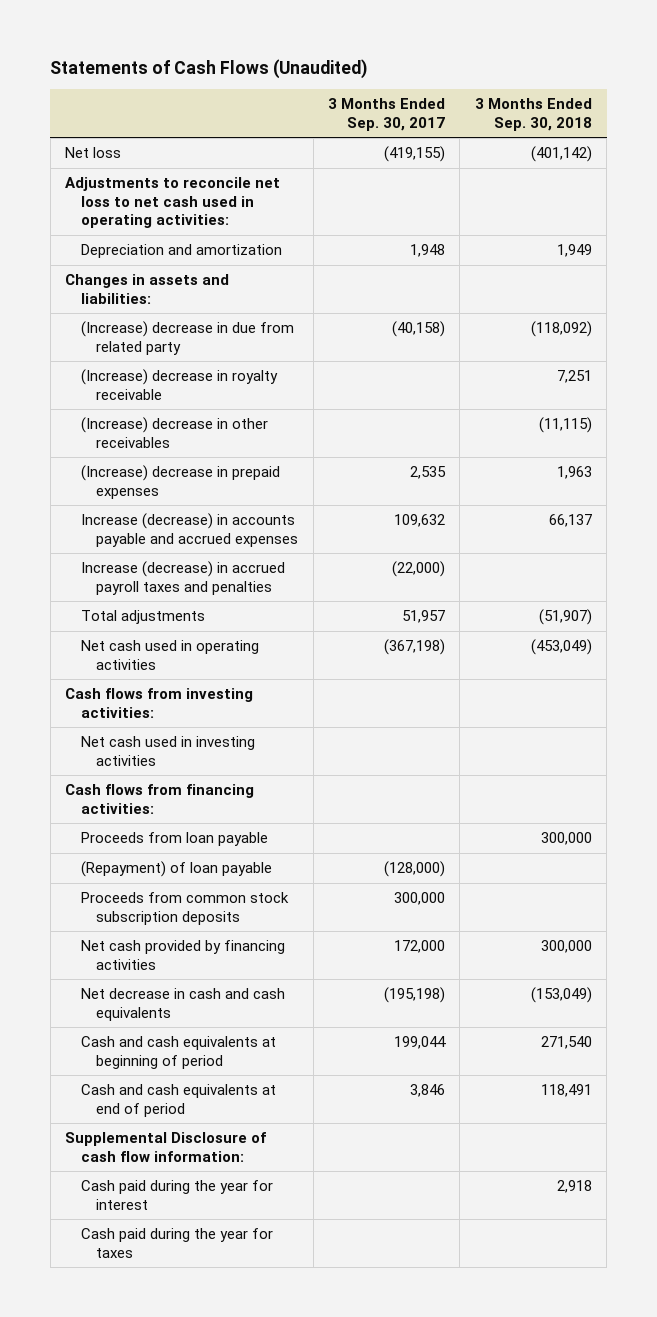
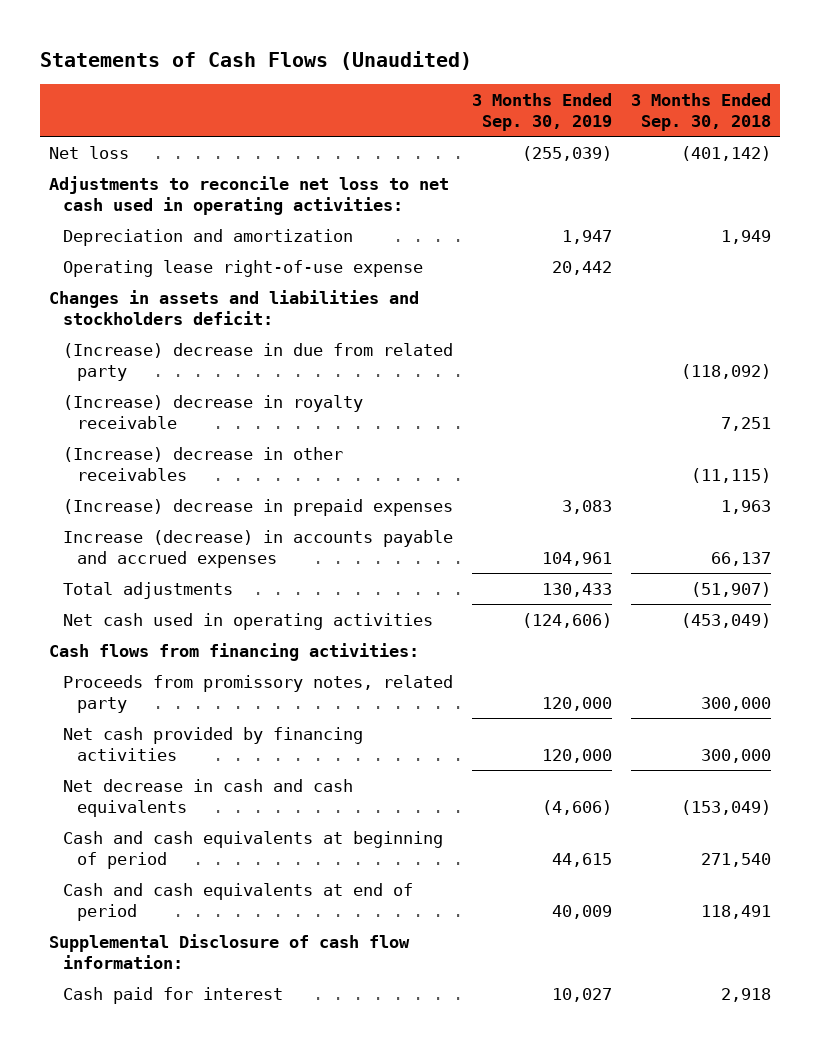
[328,98,446,131] 3 Months Ended Sep. 30, 2017 -> none
none -> [472,92,613,132] 3 Months Ended Sep. 30, 2019
none -> [63,259,424,277] Operating lease right-of-use expense
[65,274,230,304] Changes in assets and liabilities: -> [49,289,420,325] Changes in assets and liabilities and stockholders deficit:
[80,561,285,595] Increase (decrease) in accrued payroll taxes and penalties -> none
[65,688,254,718] Cash flows from investing activities: -> none
[80,736,255,766] Net cash used in investing activities -> none
[80,832,268,847] Proceeds from loan payable -> none
[80,861,272,878] (Repayment) of loan payable -> none
[80,892,289,925] Proceeds from common stock subscription deposits -> none
none -> [63,674,454,713] Proceeds from promissory notes, related party
[80,1228,273,1258] Cash paid during the year for taxes -> none
[80,1180,273,1210] Cash paid during the year for interest -> [63,986,284,1004] Cash paid for interest

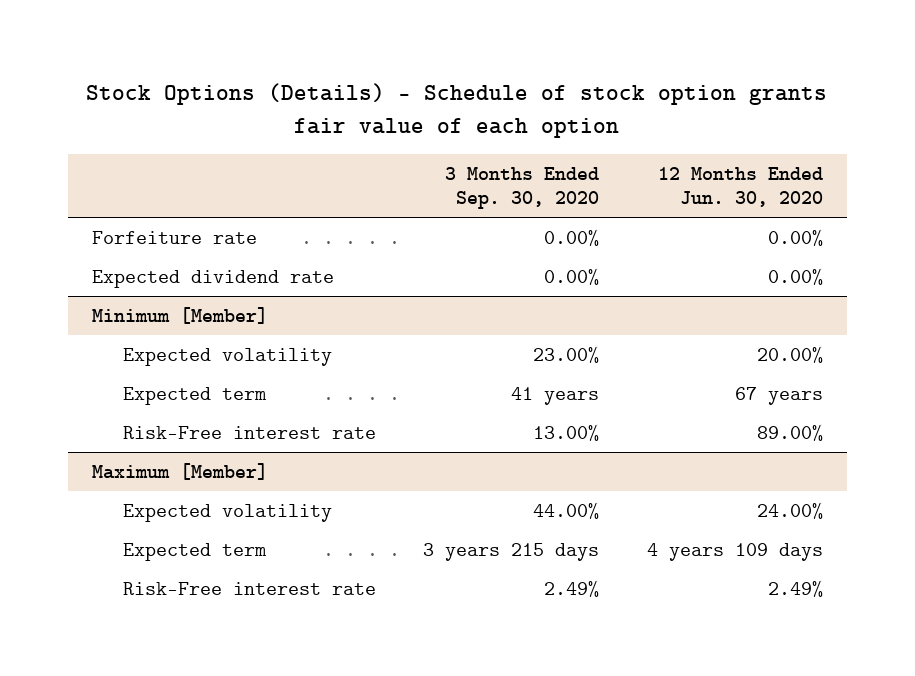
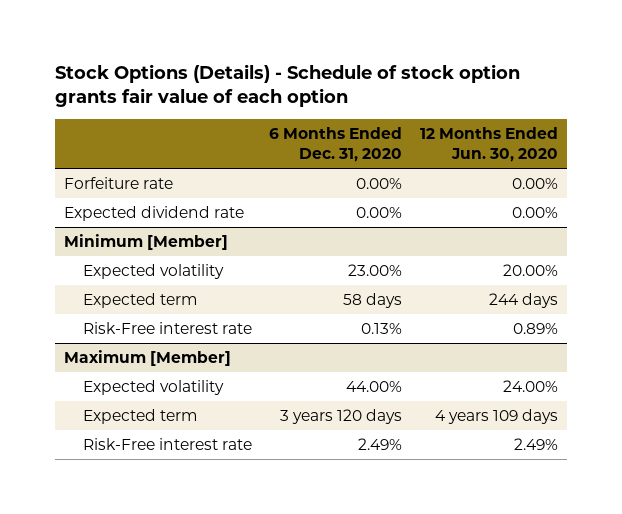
[445,166,600,210] 3 Months Ended Sep. 30, 2020 -> none
none -> [269,127,403,163] 6 Months Ended Dec. 31, 2020
[734,386,823,405] 67 years -> [488,293,558,309] 244 days
[756,423,823,441] 89.00% -> [512,323,558,335] 0.89%

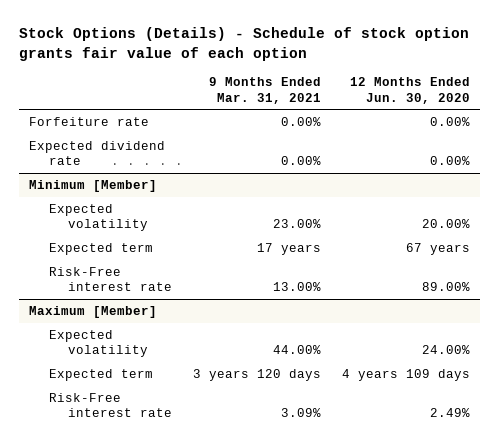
[269,127,403,163] 6 Months Ended Dec. 31, 2020 -> none
none -> [209,77,322,104] 9 Months Ended Mar. 31, 2021
[488,293,558,309] 244 days -> [405,242,470,255] 67 years
[512,323,558,335] 0.89% -> [421,282,470,292] 89.00%

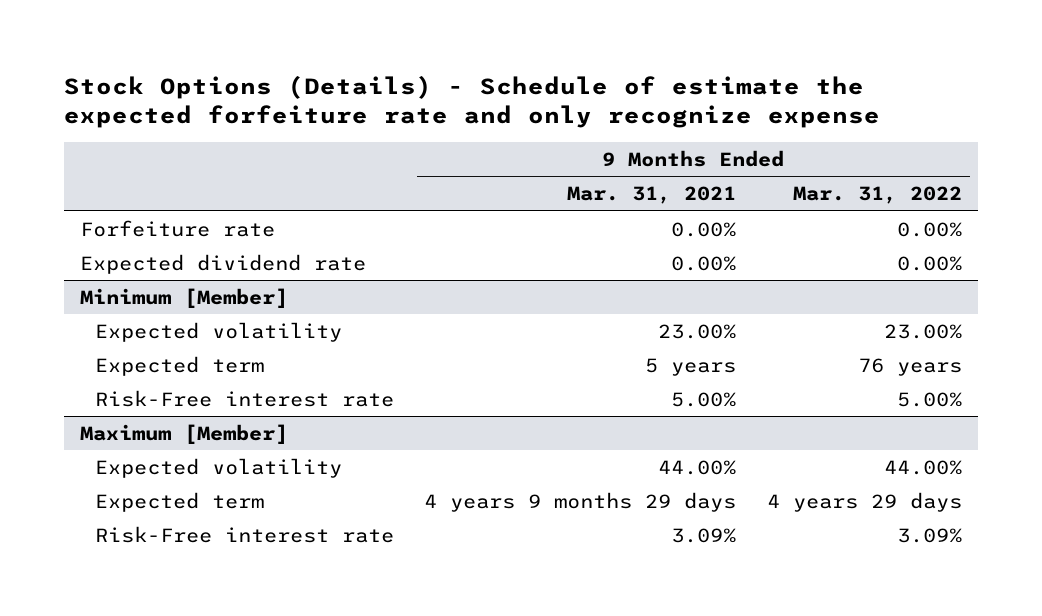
[18,27,469,61] Stock Options (Details) - Schedule of stock option grants fair value of each option -> [64,74,881,129] Stock Options (Details) - Schedule of estimate the expected forfeiture rate and only recognize expense
[349,77,470,104] 12 Months Ended Jun. 30, 2020 -> none
none -> [793,186,963,205] Mar. 31, 2022
[257,242,322,255] 17 years -> [645,357,737,376] 5 years
[273,282,322,292] 13.00% -> [671,391,737,407] 5.00%
[193,368,322,381] 3 years 120 days -> [424,491,737,512] 4 years 9 months 29 days

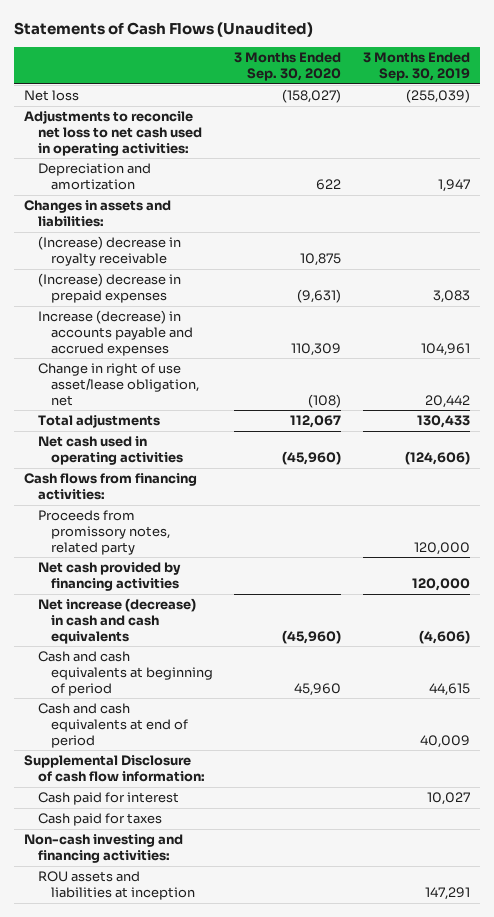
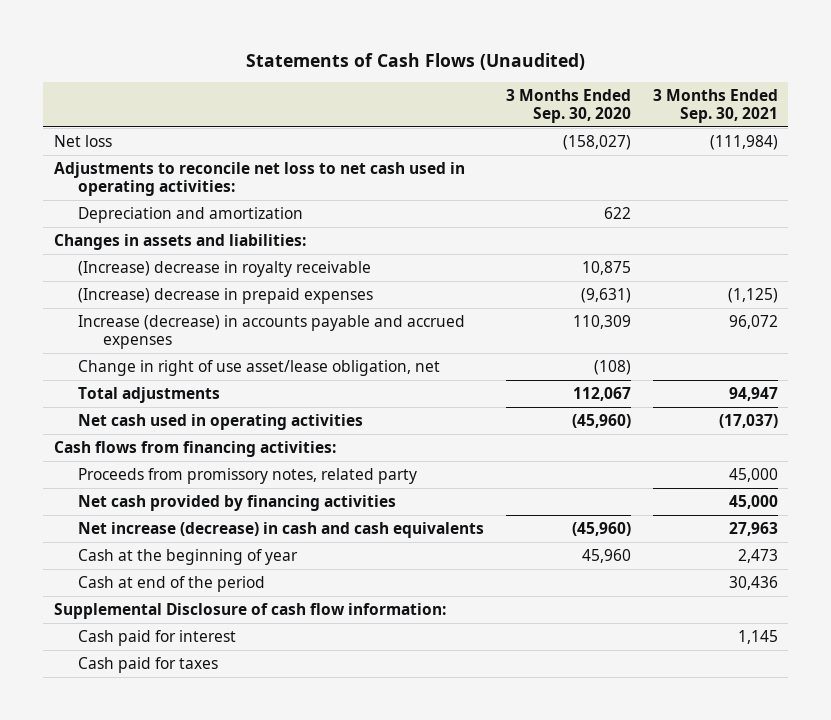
[362,52,470,81] 3 Months Ended Sep. 30, 2019 -> none
none -> [652,89,778,123] 3 Months Ended Sep. 30, 2021
[37,651,213,696] Cash and cash equivalents at beginning of period -> [78,548,299,565] Cash at the beginning of year
[37,703,188,748] Cash and cash equivalents at end of period -> [78,575,266,592] Cash at end of the period
[24,834,184,863] Non-cash investing and financing activities: -> none
[37,871,195,900] ROU assets and liabilities at inception -> none

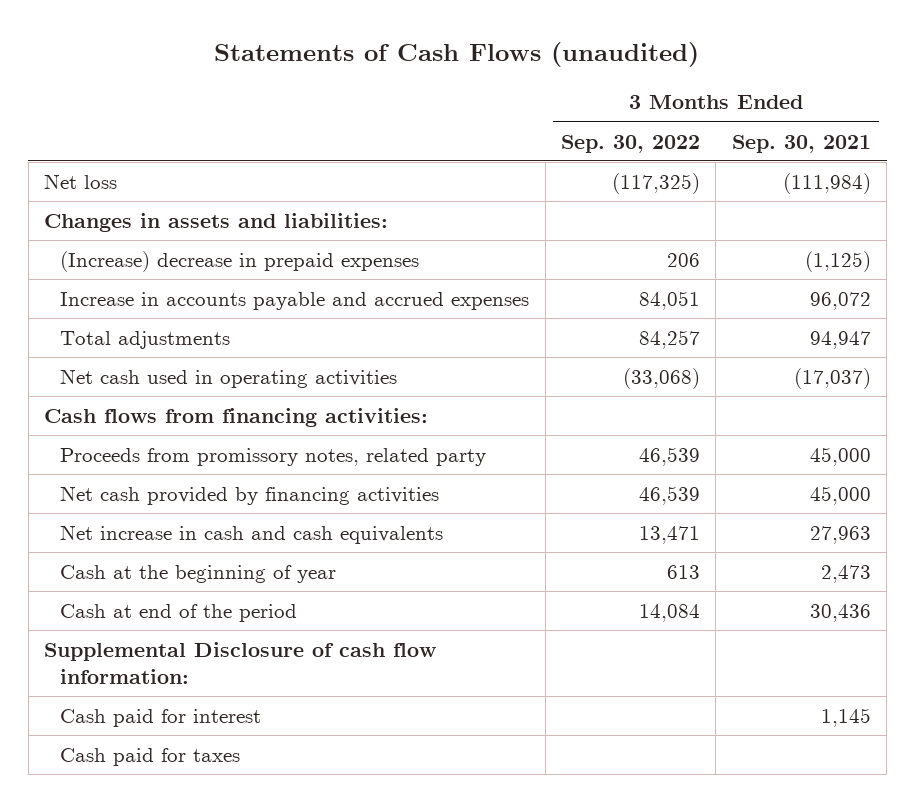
[245,52,585,70] Statements of Cash Flows (Unaudited) -> [214,41,700,67] Statements of Cash Flows (unaudited)
[505,89,631,123] 3 Months Ended Sep. 30, 2020 -> none
none -> [561,134,701,153] Sep. 30, 2022
[53,161,465,196] Adjustments to reconcile net loss to net cash used in operating activities: -> none
[78,206,304,223] Depreciation and amortization -> none
[78,260,372,277] (Increase) decrease in royalty receivable -> none
[78,359,441,376] Change in right of use asset/lease obligation, net -> none
[78,314,466,349] Increase (decrease) in accounts payable and accrued expenses -> [60,291,530,310] Increase in accounts payable and accrued expenses
[78,521,485,538] Net increase (decrease) in cash and cash equivalents -> [60,524,444,544] Net increase in cash and cash equivalents

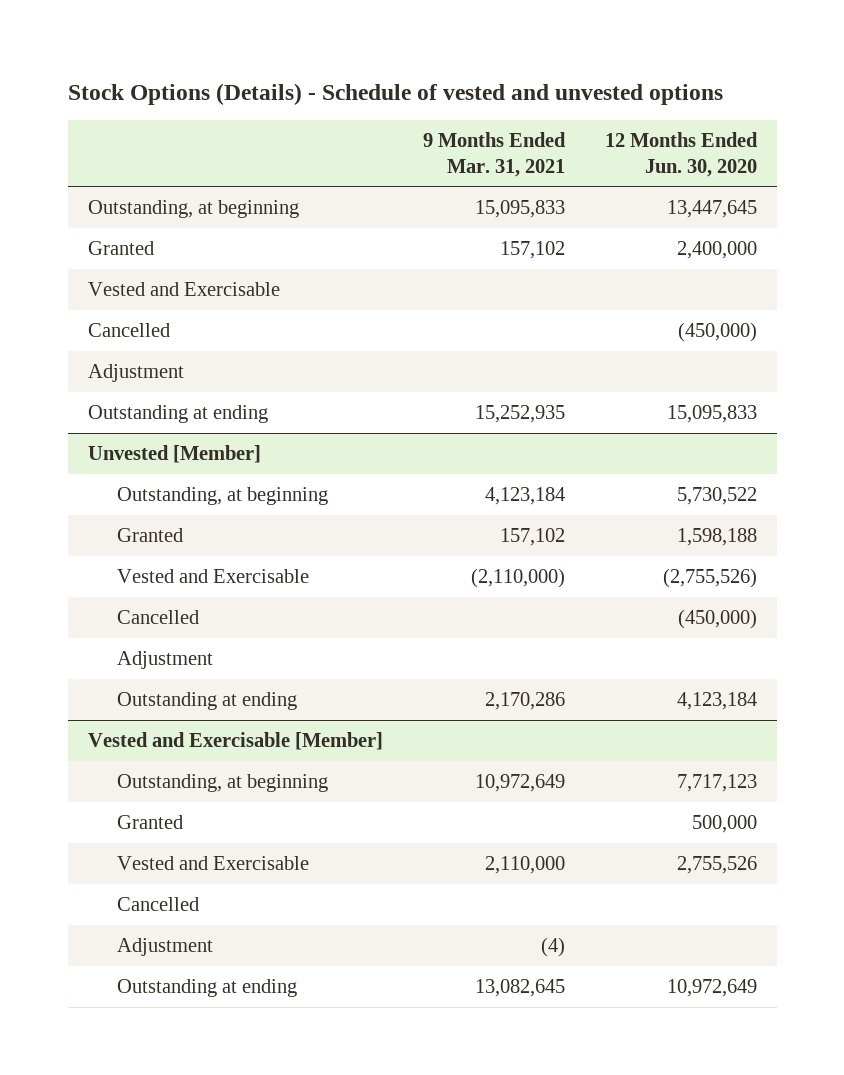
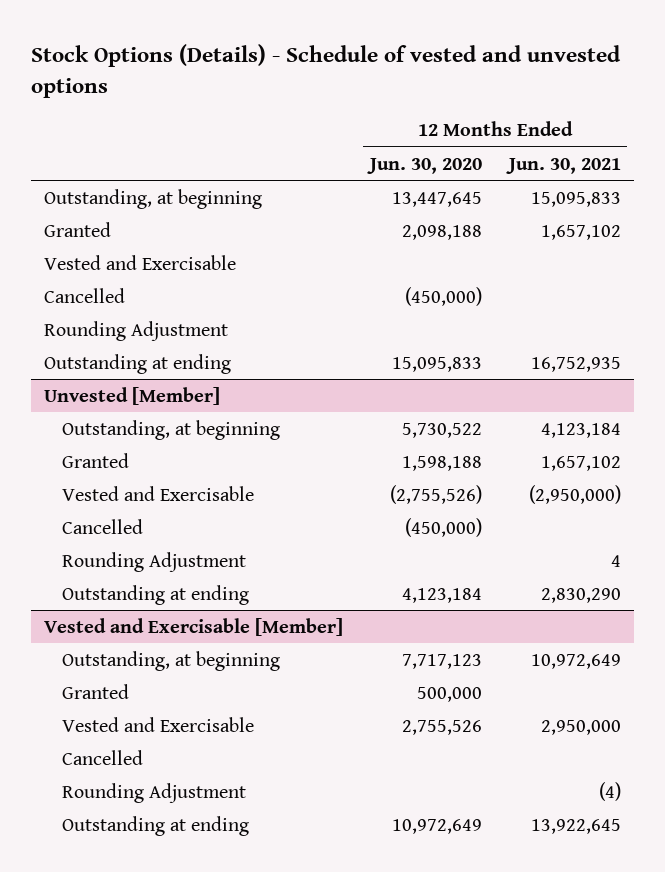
[422,132,566,177] 9 Months Ended Mar. 31, 2021 -> none
none -> [505,157,621,174] Jun. 30, 2021
[676,241,757,260] 2,400,000 -> [402,224,483,240] 2,098,188
[87,364,184,383] Adjustment -> [44,320,229,341] Rounding Adjustment
[117,651,214,670] Adjustment -> [61,551,246,572] Rounding Adjustment
[117,938,214,957] Adjustment -> [61,782,246,803] Rounding Adjustment

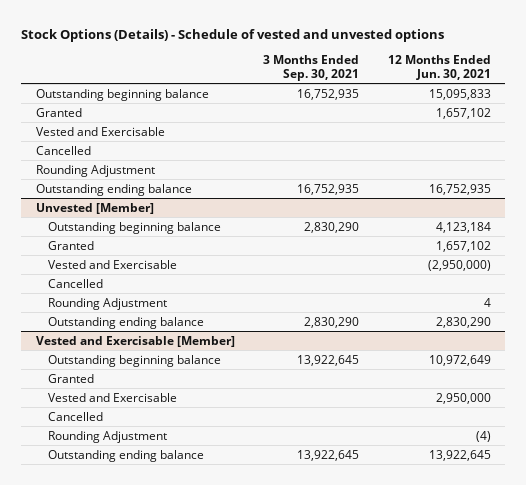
[367,157,483,174] Jun. 30, 2020 -> none
none -> [263,55,360,81] 3 Months Ended Sep. 30, 2021
[44,188,263,209] Outstanding, at beginning -> [35,88,209,101] Outstanding beginning balance
[44,353,232,374] Outstanding at ending -> [35,183,192,196] Outstanding ending balance
[61,419,280,440] Outstanding, at beginning -> [47,221,221,234] Outstanding beginning balance
[61,584,249,605] Outstanding at ending -> [47,316,204,329] Outstanding ending balance
[61,650,280,671] Outstanding, at beginning -> [47,354,221,367] Outstanding beginning balance
[61,815,249,836] Outstanding at ending -> [47,449,204,462] Outstanding ending balance

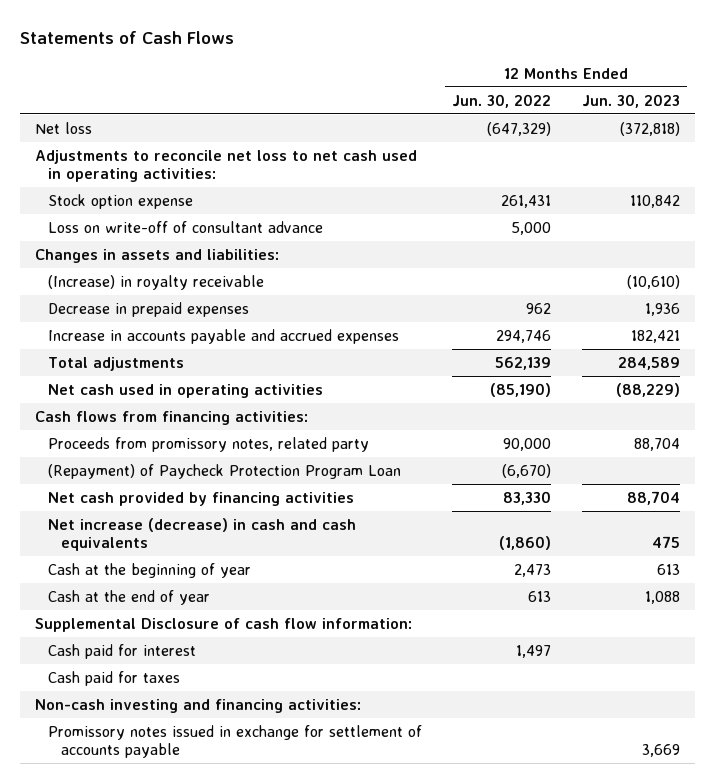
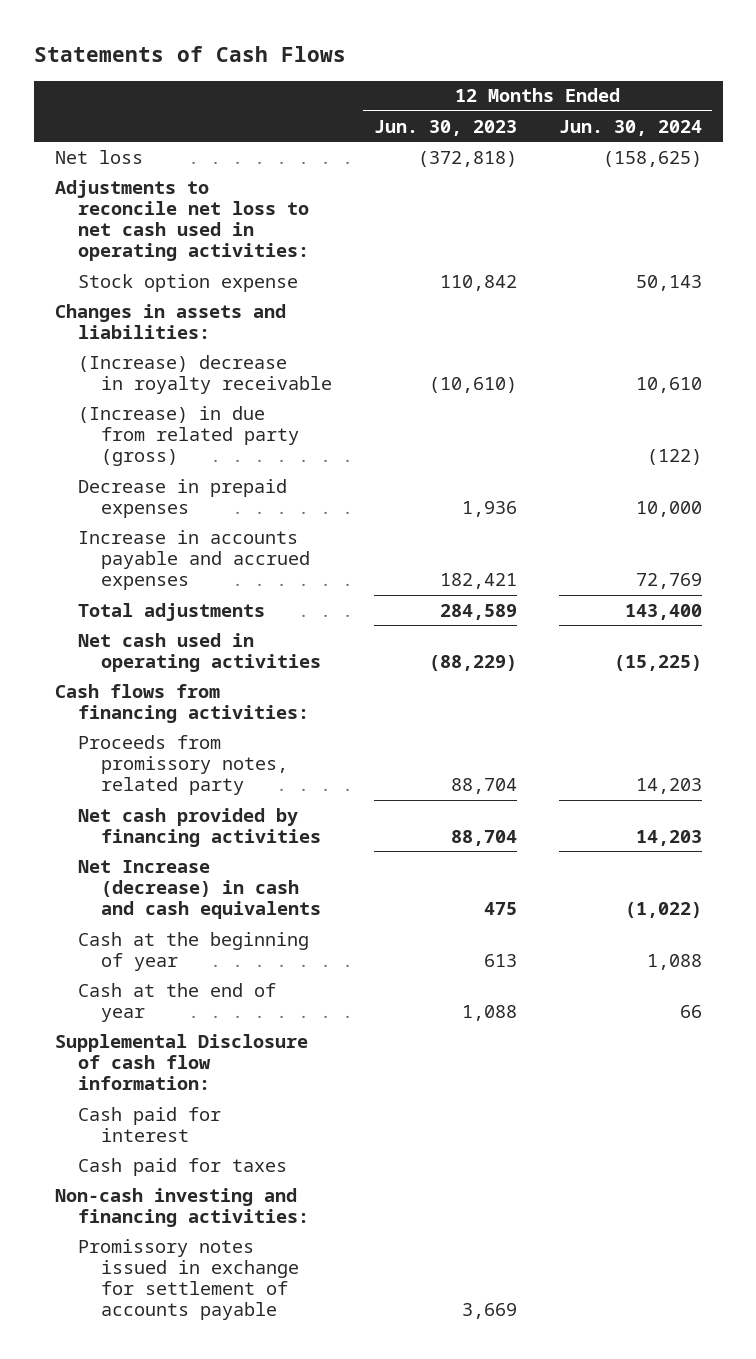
[452,93,552,108] Jun. 30, 2022 -> none
none -> [558,119,702,136] Jun. 30, 2024
[47,220,323,233] Loss on write-off of consultant advance -> none
[47,274,264,290] (Increase) in royalty receivable -> [77,354,333,394] (Increase) decrease in royalty receivable
none -> [77,405,300,467] (Increase) in due from related party (gross)
[47,463,401,479] (Repayment) of Paycheck Protection Program Loan -> none
[47,517,356,552] Net increase (decrease) in cash and cash equivalents -> [77,859,322,920] Net Increase (decrease) in cash and cash equivalents

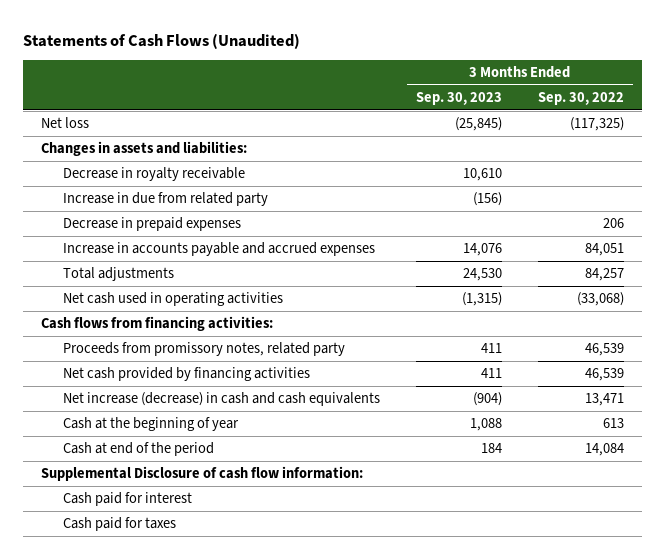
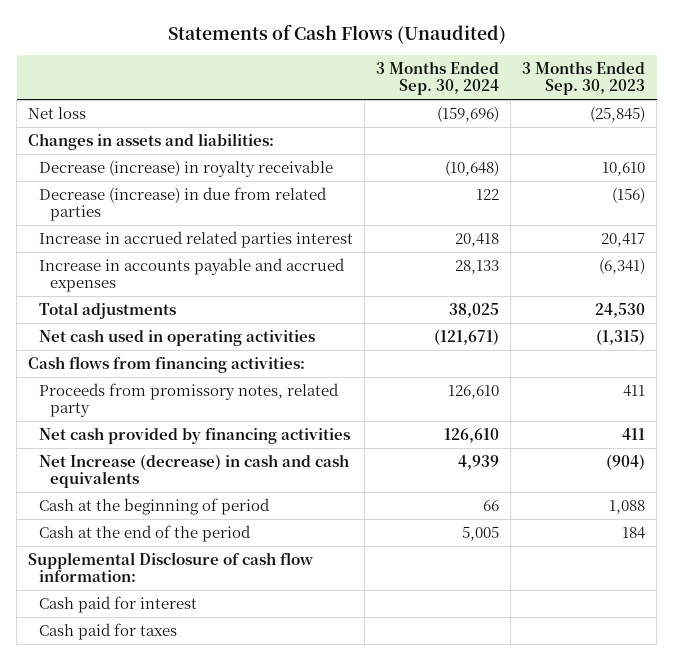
[538,92,625,106] Sep. 30, 2022 -> none
none -> [376,60,500,96] 3 Months Ended Sep. 30, 2024
[62,217,241,232] Decrease in prepaid expenses -> none
[62,167,245,182] Decrease in royalty receivable -> [38,159,333,177] Decrease (increase) in royalty receivable
[62,192,268,207] Increase in due from related party -> [38,186,327,222] Decrease (increase) in due from related parties
none -> [38,230,353,248] Increase in accrued related parties interest
[462,243,502,257] 14,076 -> [599,257,646,274] (6,341)
[62,392,380,407] Net increase (decrease) in cash and cash equivalents -> [38,453,349,489] Net Increase (decrease) in cash and cash equivalents
[62,417,239,432] Cash at the beginning of year -> [38,497,270,515] Cash at the beginning of period
[62,442,214,457] Cash at end of the period -> [38,524,251,542] Cash at the end of the period

